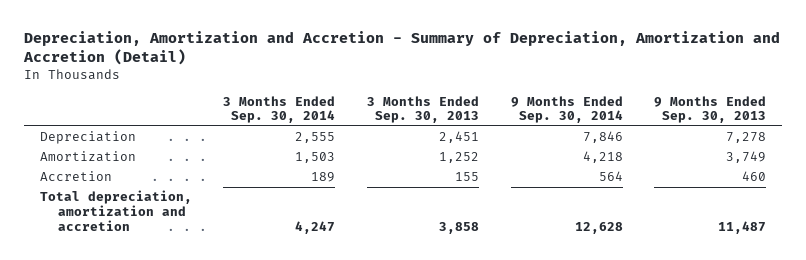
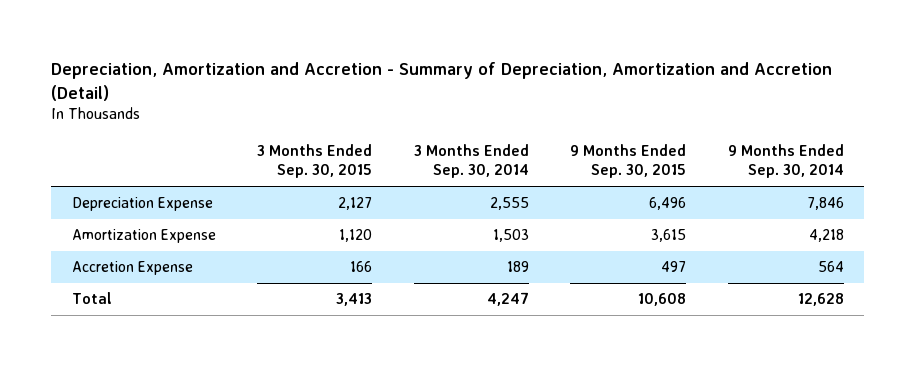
[366,95,479,124] 3 Months Ended Sep. 30, 2013 -> none
[654,95,767,124] 9 Months Ended Sep. 30, 2013 -> none
none -> [257,143,373,179] 3 Months Ended Sep. 30, 2015
none -> [570,143,687,179] 9 Months Ended Sep. 30, 2015
[39,131,136,145] Depreciation -> [71,197,213,212] Depreciation Expense
[39,151,136,163] Amortization -> [71,229,216,244] Amortization Expense
[39,171,112,182] Accretion -> [71,261,193,276] Accretion Expense
[39,190,192,231] Total depreciation, amortization and accretion -> [71,292,112,305] Total

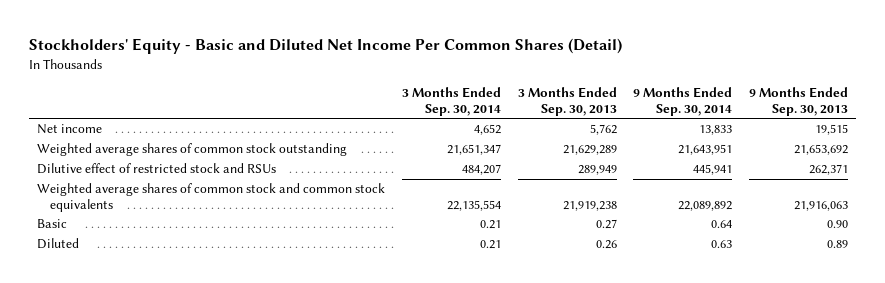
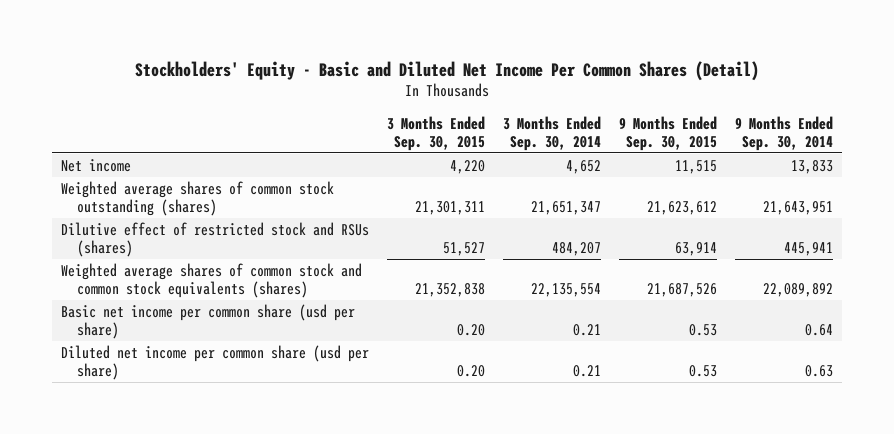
[517,86,617,116] 3 Months Ended Sep. 30, 2013 -> none
[748,86,848,116] 9 Months Ended Sep. 30, 2013 -> none
none -> [386,115,485,151] 3 Months Ended Sep. 30, 2015
none -> [618,115,717,151] 9 Months Ended Sep. 30, 2015
[37,143,348,157] Weighted average shares of common stock outstanding -> [60,180,334,216] Weighted average shares of common stock outstanding (shares)
[37,163,277,175] Dilutive effect of restricted stock and RSUs -> [60,221,369,257] Dilutive effect of restricted stock and RSUs (shares)
[37,183,386,213] Weighted average shares of common stock and common stock equivalents -> [60,262,362,298] Weighted average shares of common stock and common stock equivalents (shares)
[37,219,68,229] Basic -> [60,303,355,339] Basic net income per common share (usd per share)
[37,238,80,250] Diluted -> [60,344,369,380] Diluted net income per common share (usd per share)

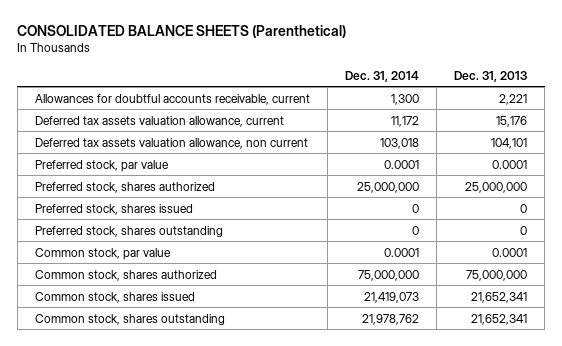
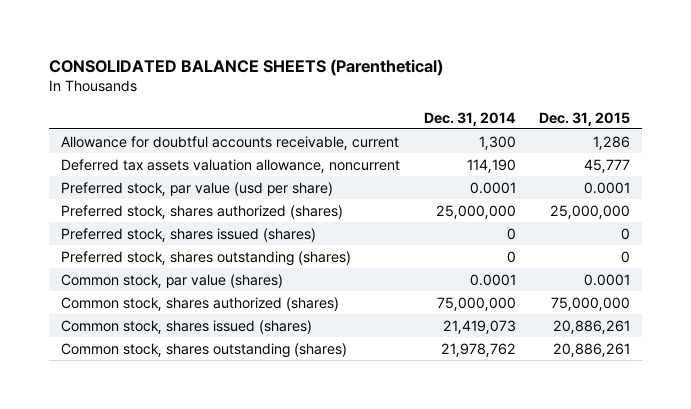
[454,70,528,82] Dec. 31, 2013 -> none
none -> [539,111,631,126] Dec. 31, 2015
[34,115,284,127] Deferred tax assets valuation allowance, current -> none
[34,93,310,105] Allowances for doubtful accounts receivable, current -> [61,135,400,150] Allowance for doubtful accounts receivable, current
[34,137,308,149] Deferred tax assets valuation allowance, non current -> [61,158,401,173] Deferred tax assets valuation allowance, noncurrent
[379,137,419,149] 103,018 -> [466,158,516,173] 114,190
[34,159,169,172] Preferred stock, par value -> [61,181,334,196] Preferred stock, par value (usd per share)
[34,181,215,193] Preferred stock, shares authorized -> [61,204,344,219] Preferred stock, shares authorized (shares)
[34,203,193,215] Preferred stock, shares issued -> [61,227,317,242] Preferred stock, shares issued (shares)
[34,225,223,237] Preferred stock, shares outstanding -> [61,250,352,266] Preferred stock, shares outstanding (shares)
[34,247,171,260] Common stock, par value -> [61,273,284,288] Common stock, par value (shares)
[34,269,217,281] Common stock, shares authorized -> [61,296,340,311] Common stock, shares authorized (shares)
[34,291,195,303] Common stock, shares issued -> [61,319,313,334] Common stock, shares issued (shares)
[34,313,225,325] Common stock, shares outstanding -> [61,342,348,358] Common stock, shares outstanding (shares)

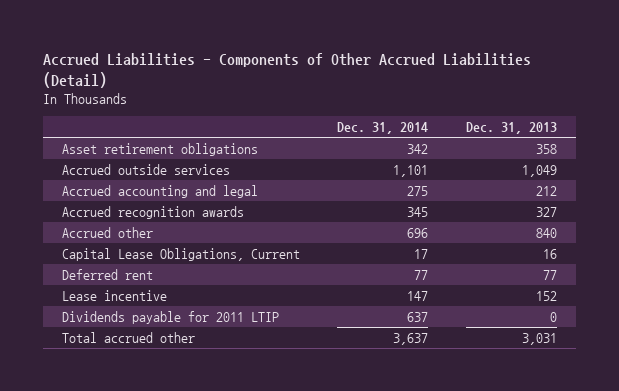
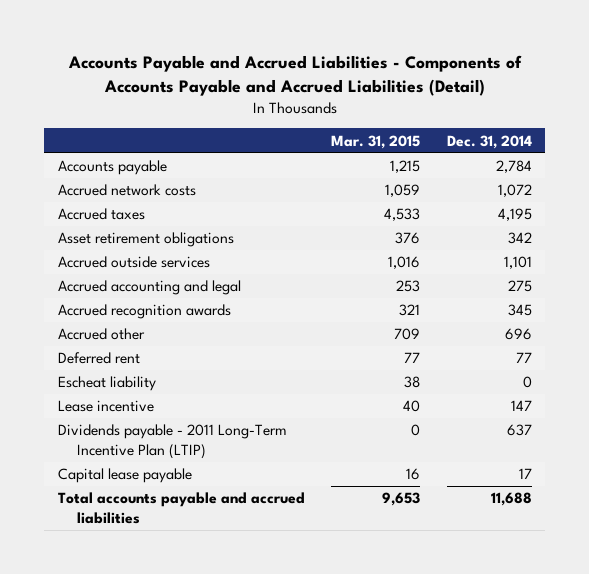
[43,52,532,88] Accrued Liabilities - Components of Other Accrued Liabilities (Detail) -> [67,55,522,97] Accounts Payable and Accrued Liabilities - Components of Accounts Payable and Accrued Liabilities (Detail)
[466,121,558,134] Dec. 31, 2013 -> none
none -> [331,134,421,149] Mar. 31, 2015
none -> [57,160,167,176] Accounts payable
none -> [57,184,196,197] Accrued network costs
none -> [57,208,145,221] Accrued taxes
[61,247,300,261] Capital Lease Obligations, Current -> none
none -> [57,376,156,392] Escheat liability
[61,310,279,324] Dividends payable for 2011 LTIP -> [57,424,287,459] Dividends payable - 2011 Long-Term Incentive Plan (LTIP)
none -> [57,468,192,484] Capital lease payable
[61,331,195,343] Total accrued other -> [57,492,305,524] Total accounts payable and accrued liabilities
[393,332,429,345] 3,637 -> [490,492,532,507] 11,688

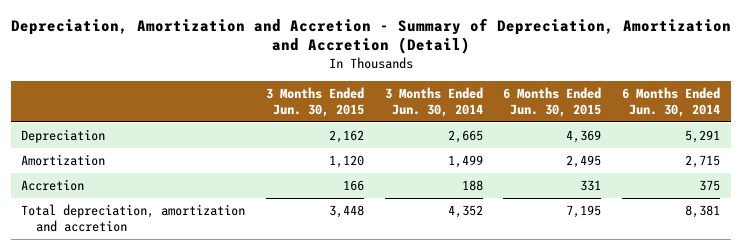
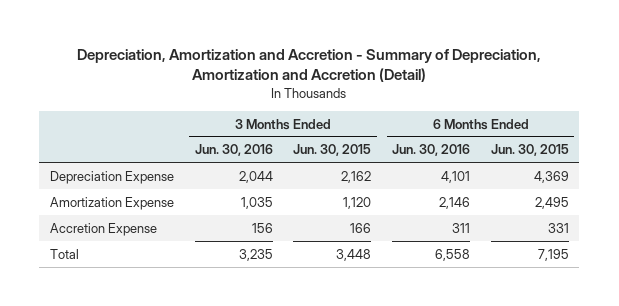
[384,86,483,117] 3 Months Ended Jun. 30, 2014 -> none
[622,86,721,117] 6 Months Ended Jun. 30, 2014 -> none
none -> [194,144,273,157] Jun. 30, 2016
none -> [392,144,471,157] Jun. 30, 2016
[20,129,105,144] Depreciation -> [49,170,174,184] Depreciation Expense
[20,154,105,167] Amortization -> [49,196,174,210] Amortization Expense
[20,179,84,192] Accretion -> [49,222,157,236] Accretion Expense
[20,204,245,233] Total depreciation, amortization and accretion -> [49,248,79,259] Total

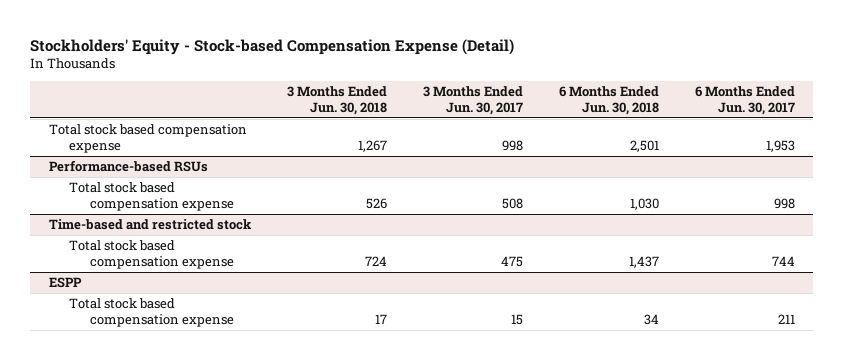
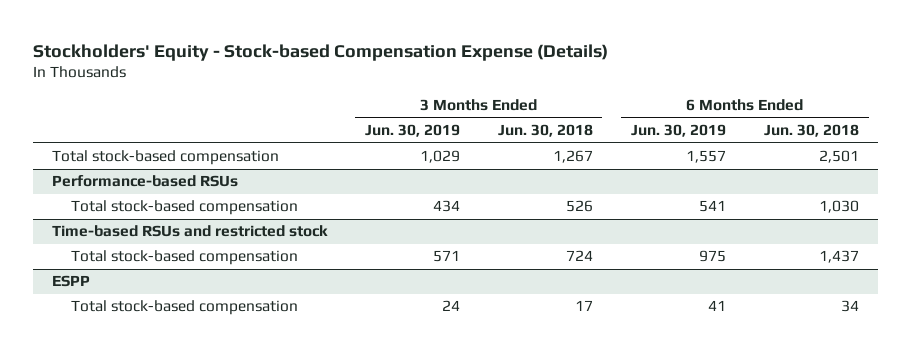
[30,38,515,55] Stockholders' Equity - Stock-based Compensation Expense (Detail) -> [32,43,608,61] Stockholders' Equity - Stock-based Compensation Expense (Details)
[422,86,523,116] 3 Months Ended Jun. 30, 2017 -> none
[695,86,796,116] 6 Months Ended Jun. 30, 2017 -> none
none -> [364,124,460,138] Jun. 30, 2019
none -> [630,124,726,138] Jun. 30, 2019
[48,123,247,153] Total stock based compensation expense -> [51,150,279,166] Total stock-based compensation
[69,181,234,211] Total stock based compensation expense -> [70,200,298,216] Total stock-based compensation
[48,218,252,230] Time-based and restricted stock -> [51,225,328,238] Time-based RSUs and restricted stock
[69,239,234,269] Total stock based compensation expense -> [70,250,298,266] Total stock-based compensation
[69,297,234,327] Total stock based compensation expense -> [70,300,298,316] Total stock-based compensation

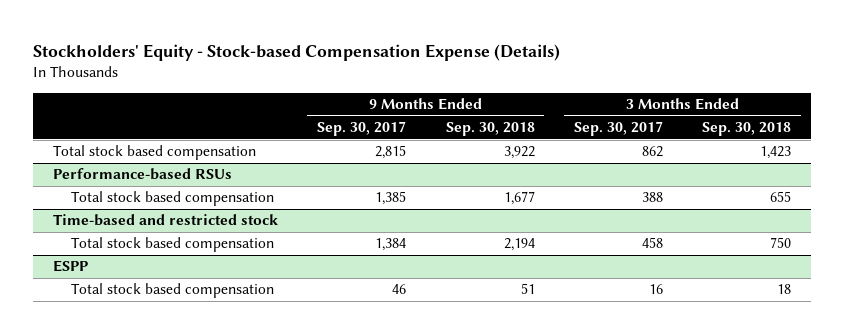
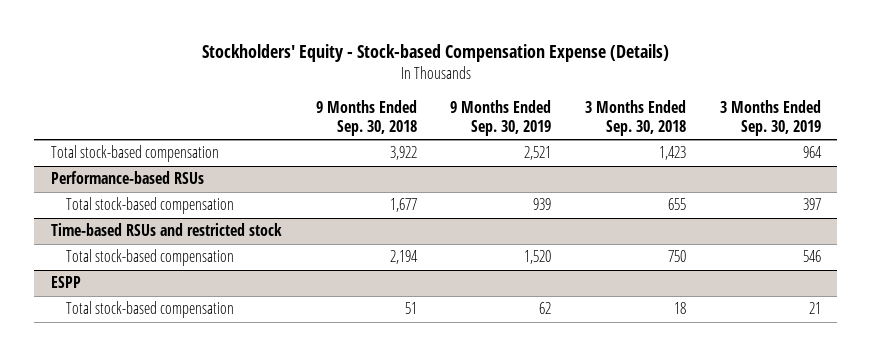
[317,121,407,137] Sep. 30, 2017 -> none
[573,121,663,137] Sep. 30, 2017 -> none
none -> [450,99,552,137] 9 Months Ended Sep. 30, 2019
none -> [719,99,821,137] 3 Months Ended Sep. 30, 2019
[52,145,256,161] Total stock based compensation -> [51,145,220,163] Total stock-based compensation
[70,191,274,207] Total stock based compensation -> [65,197,234,215] Total stock-based compensation
[52,214,278,227] Time-based and restricted stock -> [51,223,283,237] Time-based RSUs and restricted stock
[70,237,274,253] Total stock based compensation -> [65,249,234,267] Total stock-based compensation
[70,283,274,299] Total stock based compensation -> [65,301,234,319] Total stock-based compensation

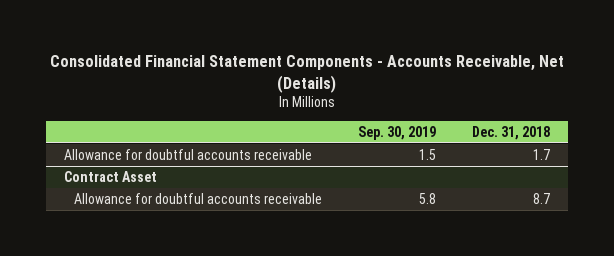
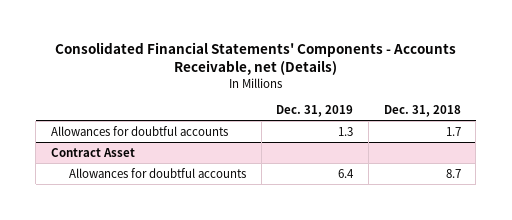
[49,55,564,93] Consolidated Financial Statement Components - Accounts Receivable, Net (Details) -> [54,41,456,76] Consolidated Financial Statements' Components - Accounts Receivable, net (Details)
[358,125,437,140] Sep. 30, 2019 -> none
none -> [276,105,354,118] Dec. 31, 2019
[63,148,312,160] Allowance for doubtful accounts receivable -> [50,125,228,136] Allowances for doubtful accounts
[74,192,323,204] Allowance for doubtful accounts receivable -> [68,167,246,178] Allowances for doubtful accounts

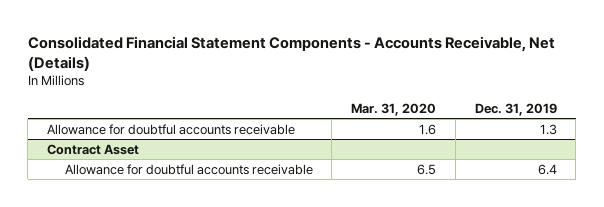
[54,41,456,76] Consolidated Financial Statements' Components - Accounts Receivable, net (Details) -> [27,35,555,71] Consolidated Financial Statement Components - Accounts Receivable, Net (Details)
[383,105,461,118] Dec. 31, 2018 -> none
none -> [351,103,437,117] Mar. 31, 2020
[50,125,228,136] Allowances for doubtful accounts -> [47,123,296,135] Allowance for doubtful accounts receivable
[68,167,246,178] Allowances for doubtful accounts -> [64,163,313,175] Allowance for doubtful accounts receivable

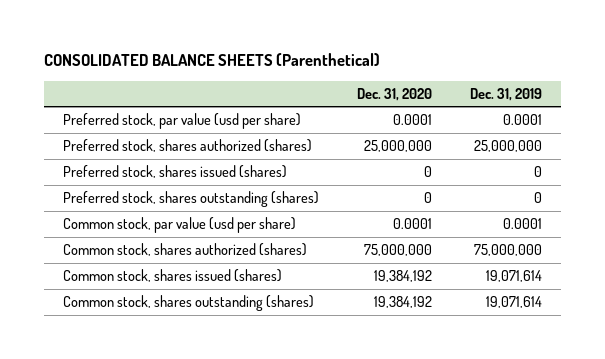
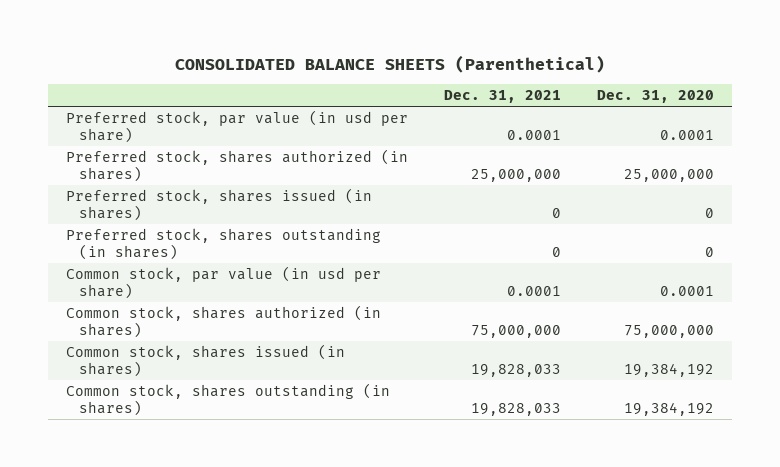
[469,87,542,101] Dec. 31, 2019 -> none
none -> [444,90,562,104] Dec. 31, 2021
[62,113,301,130] Preferred stock, par value (usd per share) -> [66,109,409,144] Preferred stock, par value (in usd per share)
[62,139,312,153] Preferred stock, shares authorized (shares) -> [66,148,409,183] Preferred stock, shares authorized (in shares)
[62,165,287,179] Preferred stock, shares issued (shares) -> [66,187,373,222] Preferred stock, shares issued (in shares)
[62,191,319,208] Preferred stock, shares outstanding (shares) -> [66,227,382,261] Preferred stock, shares outstanding (in shares)
[62,217,296,234] Common stock, par value (usd per share) -> [66,265,382,300] Common stock, par value (in usd per share)
[62,243,307,257] Common stock, shares authorized (shares) -> [66,304,382,339] Common stock, shares authorized (in shares)
[62,269,282,283] Common stock, shares issued (shares) -> [66,343,346,378] Common stock, shares issued (in shares)
[62,295,314,312] Common stock, shares outstanding (shares) -> [66,382,391,417] Common stock, shares outstanding (in shares)

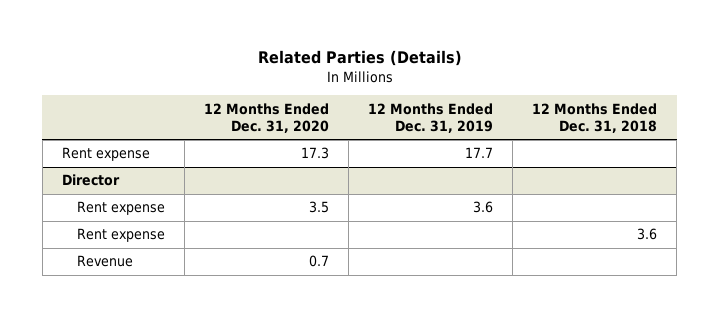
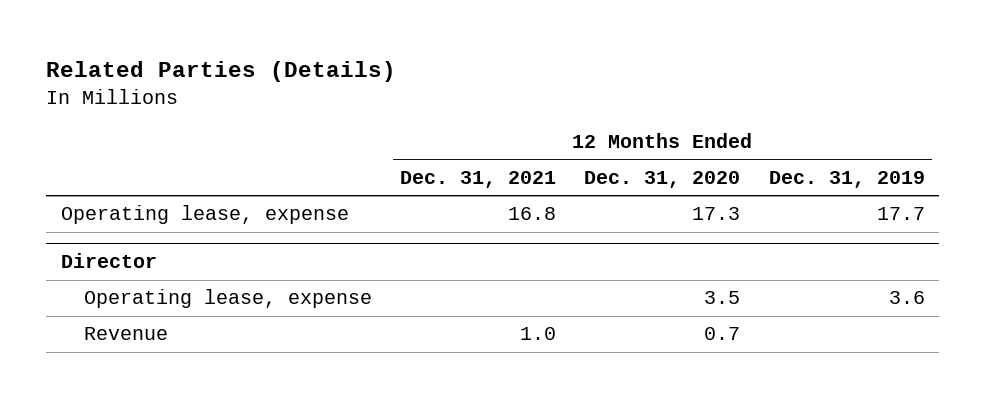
[532,102,658,134] 12 Months Ended Dec. 31, 2018 -> none
none -> [400,170,557,188] Dec. 31, 2021
[61,147,150,162] Rent expense -> [60,205,349,225] Operating lease, expense
[77,228,166,243] Rent expense -> none
[77,201,166,216] Rent expense -> [83,289,372,309] Operating lease, expense

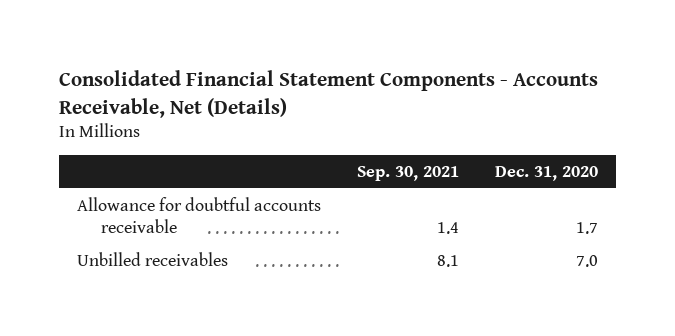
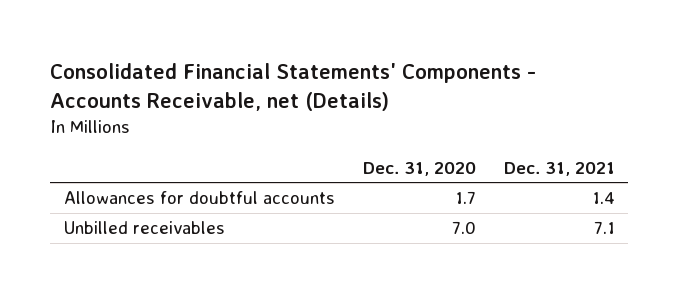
[58,70,598,118] Consolidated Financial Statement Components - Accounts Receivable, Net (Details) -> [49,63,536,112] Consolidated Financial Statements' Components - Accounts Receivable, net (Details)
[357,165,460,181] Sep. 30, 2021 -> none
none -> [503,161,615,176] Dec. 31, 2021
[76,196,321,233] Allowance for doubtful accounts receivable -> [63,191,335,205] Allowances for doubtful accounts

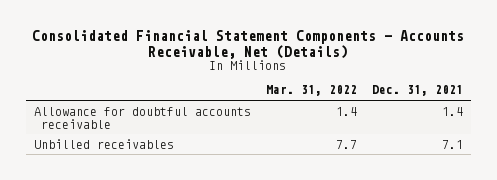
[49,63,536,112] Consolidated Financial Statements' Components - Accounts Receivable, net (Details) -> [32,30,465,59] Consolidated Financial Statement Components - Accounts Receivable, Net (Details)
[362,161,476,176] Dec. 31, 2020 -> none
none -> [265,85,357,97] Mar. 31, 2022
[63,191,335,205] Allowances for doubtful accounts -> [33,106,251,129] Allowance for doubtful accounts receivable

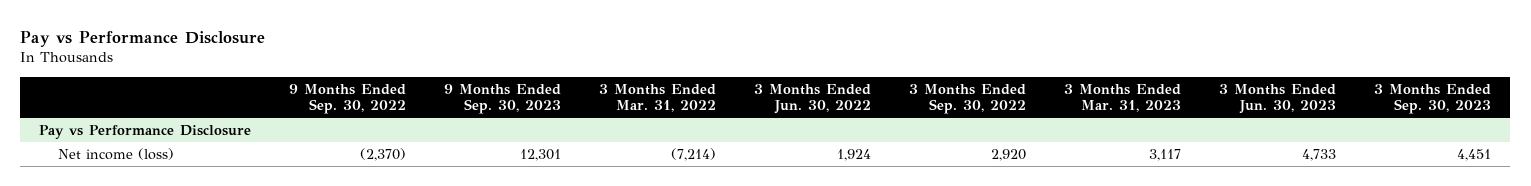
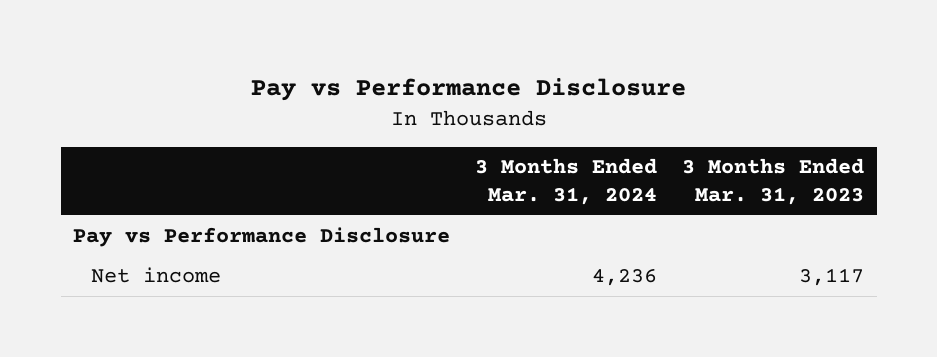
[289,83,407,115] 9 Months Ended Sep. 30, 2022 -> none
[444,83,562,115] 9 Months Ended Sep. 30, 2023 -> none
[599,83,717,113] 3 Months Ended Mar. 31, 2022 -> none
[754,83,872,115] 3 Months Ended Jun. 30, 2022 -> none
[909,83,1027,115] 3 Months Ended Sep. 30, 2022 -> none
[1219,83,1337,115] 3 Months Ended Jun. 30, 2023 -> none
[1374,83,1492,115] 3 Months Ended Sep. 30, 2023 -> none
none -> [475,158,658,206] 3 Months Ended Mar. 31, 2024
[58,147,175,160] Net income (loss) -> [91,267,222,284] Net income

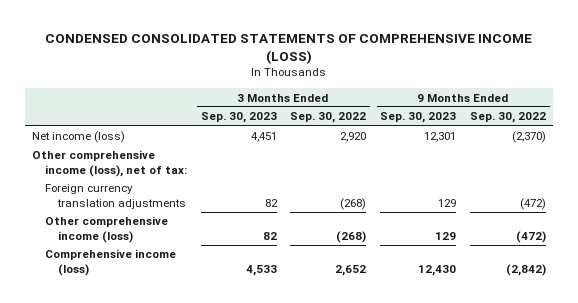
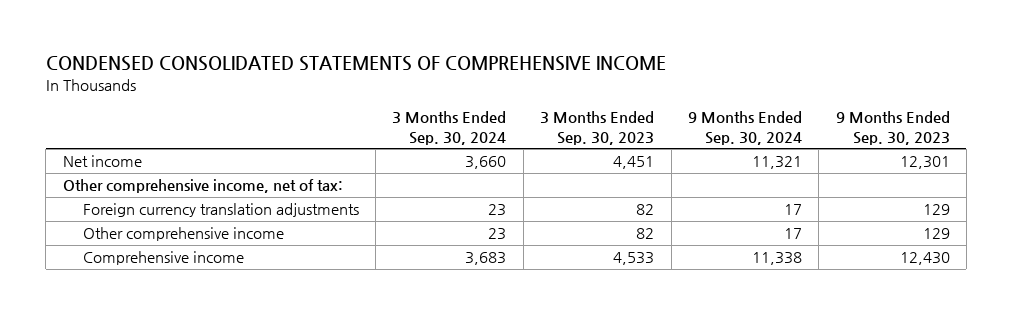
[44,33,532,64] CONDENSED CONSOLIDATED STATEMENTS OF COMPREHENSIVE INCOME (LOSS) -> [45,56,666,72] CONDENSED CONSOLIDATED STATEMENTS OF COMPREHENSIVE INCOME
[290,112,367,124] Sep. 30, 2022 -> none
[470,112,547,124] Sep. 30, 2022 -> none
none -> [392,111,507,145] 3 Months Ended Sep. 30, 2024
none -> [687,111,802,145] 9 Months Ended Sep. 30, 2024
[31,131,125,144] Net income (loss) -> [62,155,142,168] Net income
[31,150,187,177] Other comprehensive income (loss), net of tax: -> [62,179,343,194] Other comprehensive income, net of tax:
[44,216,168,243] Other comprehensive income (loss) -> [82,227,284,242] Other comprehensive income
[44,249,176,276] Comprehensive income (loss) -> [82,251,244,266] Comprehensive income

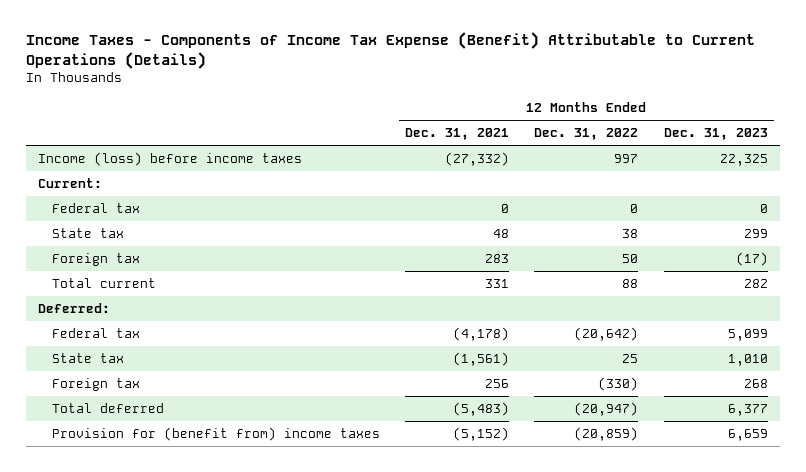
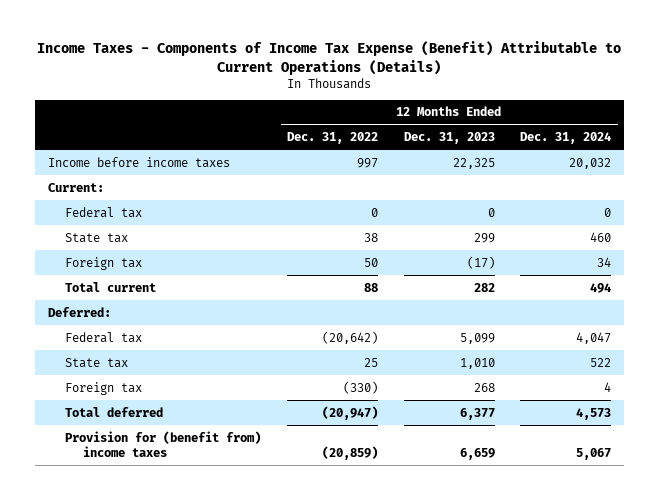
[404,128,509,141] Dec. 31, 2021 -> none
none -> [520,132,612,145] Dec. 31, 2024
[38,152,303,167] Income (loss) before income taxes -> [47,156,230,168] Income before income taxes

